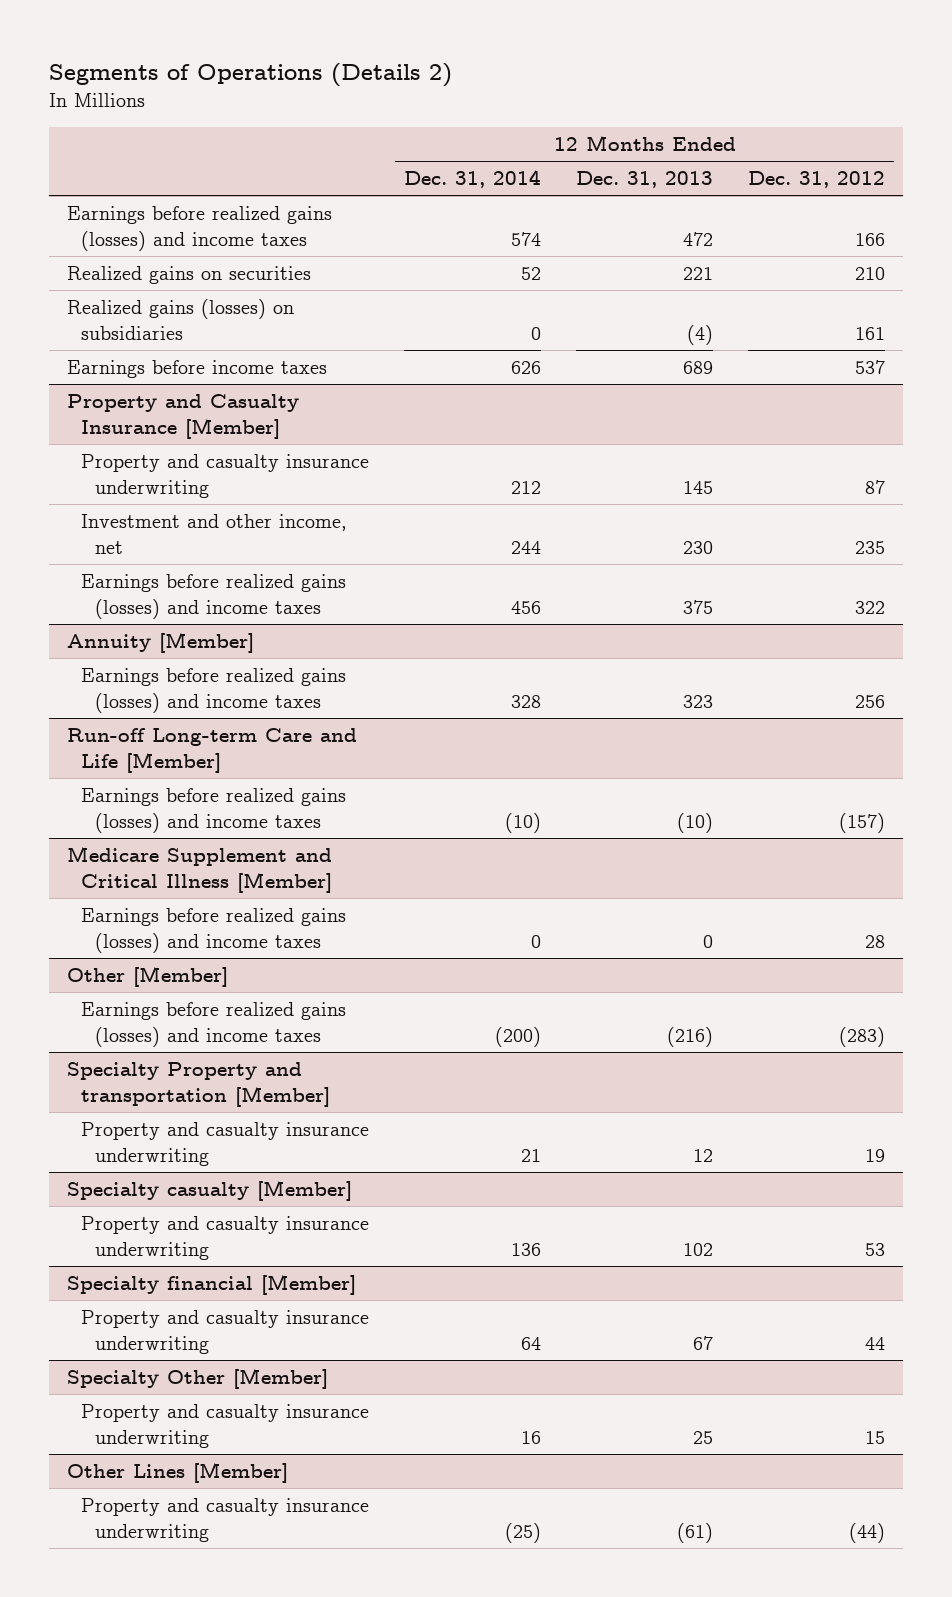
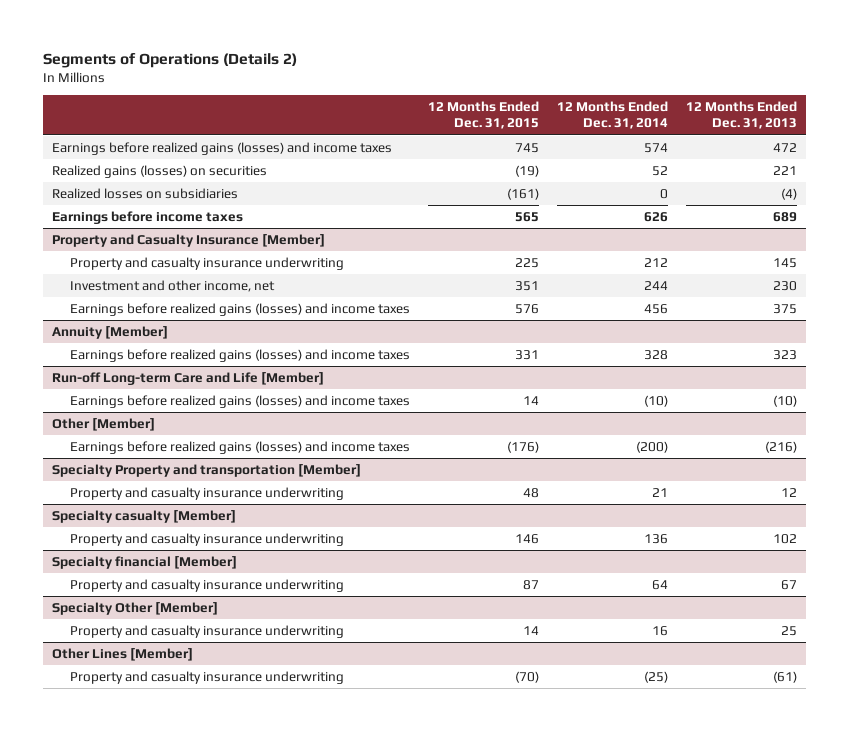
[748,171,886,189] Dec. 31, 2012 -> none
none -> [428,101,540,130] 12 Months Ended Dec. 31, 2015
[66,266,311,285] Realized gains on securities -> [52,164,268,178] Realized gains (losses) on securities
[66,299,294,340] Realized gains (losses) on subsidiaries -> [52,187,239,199] Realized losses on subsidiaries
[66,846,332,893] Medicare Supplement and Critical Illness [Member] -> none
[80,908,346,953] Earnings before realized gains (losses) and income taxes -> none

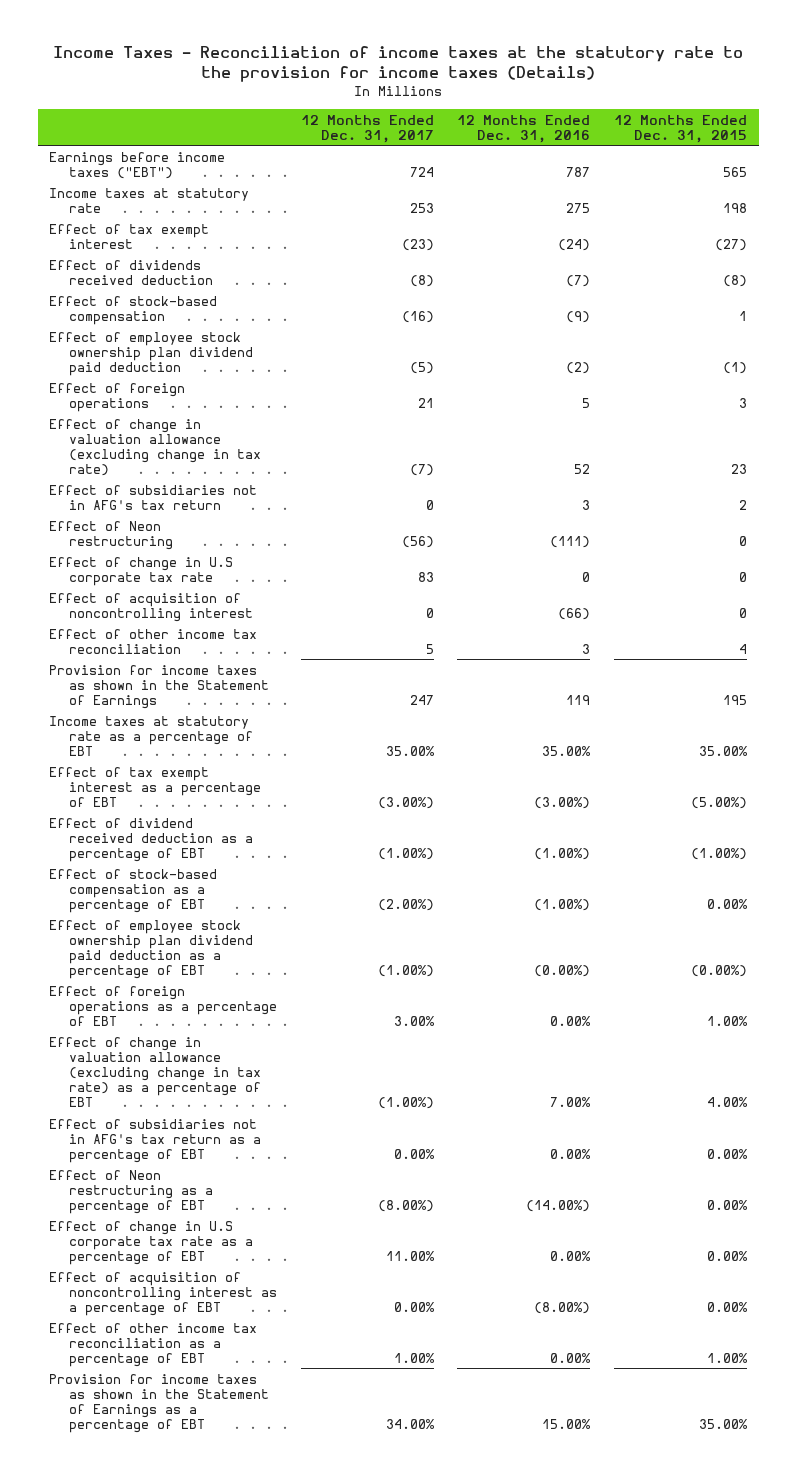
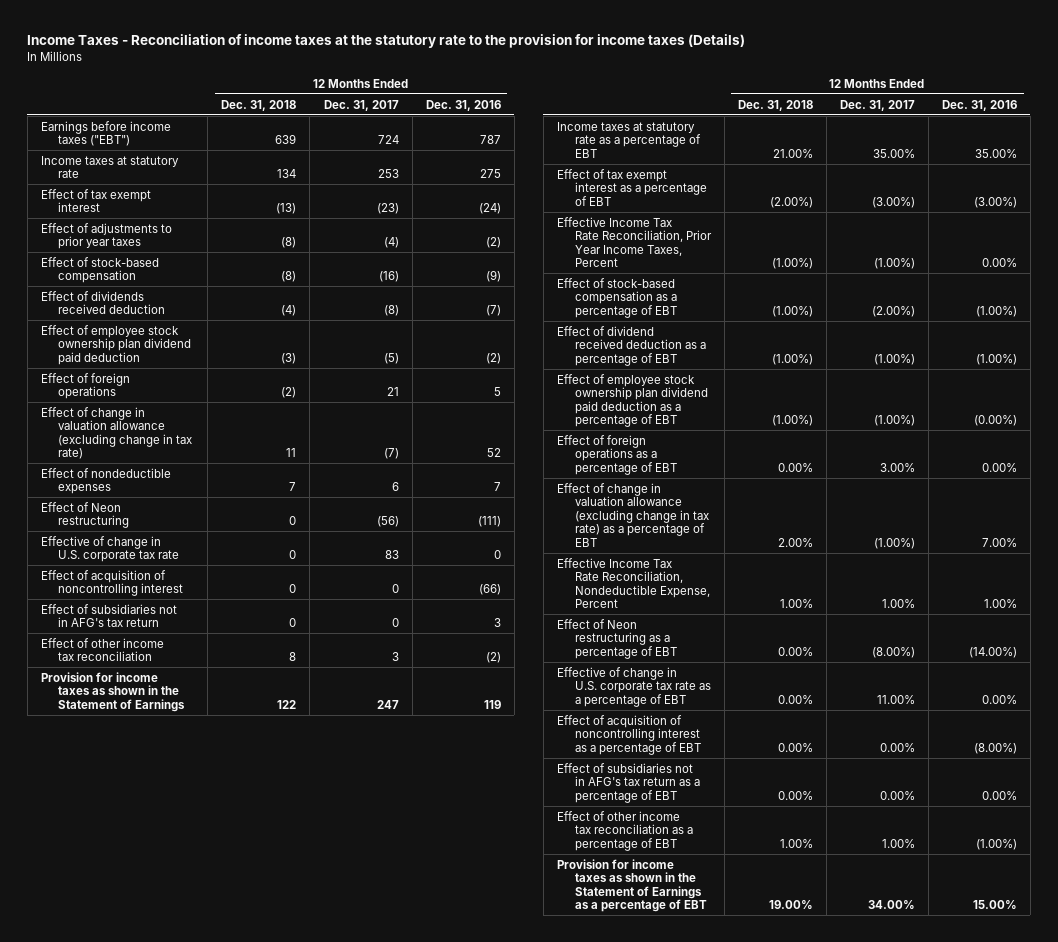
[614,114,748,143] 12 Months Ended Dec. 31, 2015 -> none
none -> [221,99,297,111] Dec. 31, 2018
none -> [40,222,172,250] Effect of adjustments to prior year taxes
[49,259,214,285] Effect of dividends received deduction -> [40,290,166,315] Effect of dividends received deduction
none -> [40,467,171,495] Effect of nondeductible expenses
[49,556,234,586] Effect of change in U.S corporate tax rate -> [40,535,180,563] Effective of change in U.S. corporate tax rate
[49,484,258,510] Effect of subsidiaries not in AFG's tax return -> [40,603,177,628] Effect of subsidiaries not in AFG's tax return
[425,643,434,654] 5 -> [391,652,399,662] 3
[582,643,591,654] 3 -> [485,652,501,664] (2)
none -> [556,216,712,268] Effective Income Tax Rate Reconciliation, Prior Year Income Taxes, Percent
[49,817,254,862] Effect of dividend received deduction as a percentage of EBT -> [556,325,706,366] Effect of dividend received deduction as a percentage of EBT
none -> [556,557,710,609] Effective Income Tax Rate Reconciliation, Nondeductible Expense, Percent
[49,1220,254,1265] Effect of change in U.S corporate tax rate as a percentage of EBT -> [556,666,711,707] Effective of change in U.S. corporate tax rate as a percentage of EBT
[49,1118,262,1163] Effect of subsidiaries not in AFG's tax return as a percentage of EBT -> [556,762,700,803] Effect of subsidiaries not in AFG's tax return as a percentage of EBT
[550,1352,592,1363] 0.00% -> [975,838,1017,850] (1.00%)

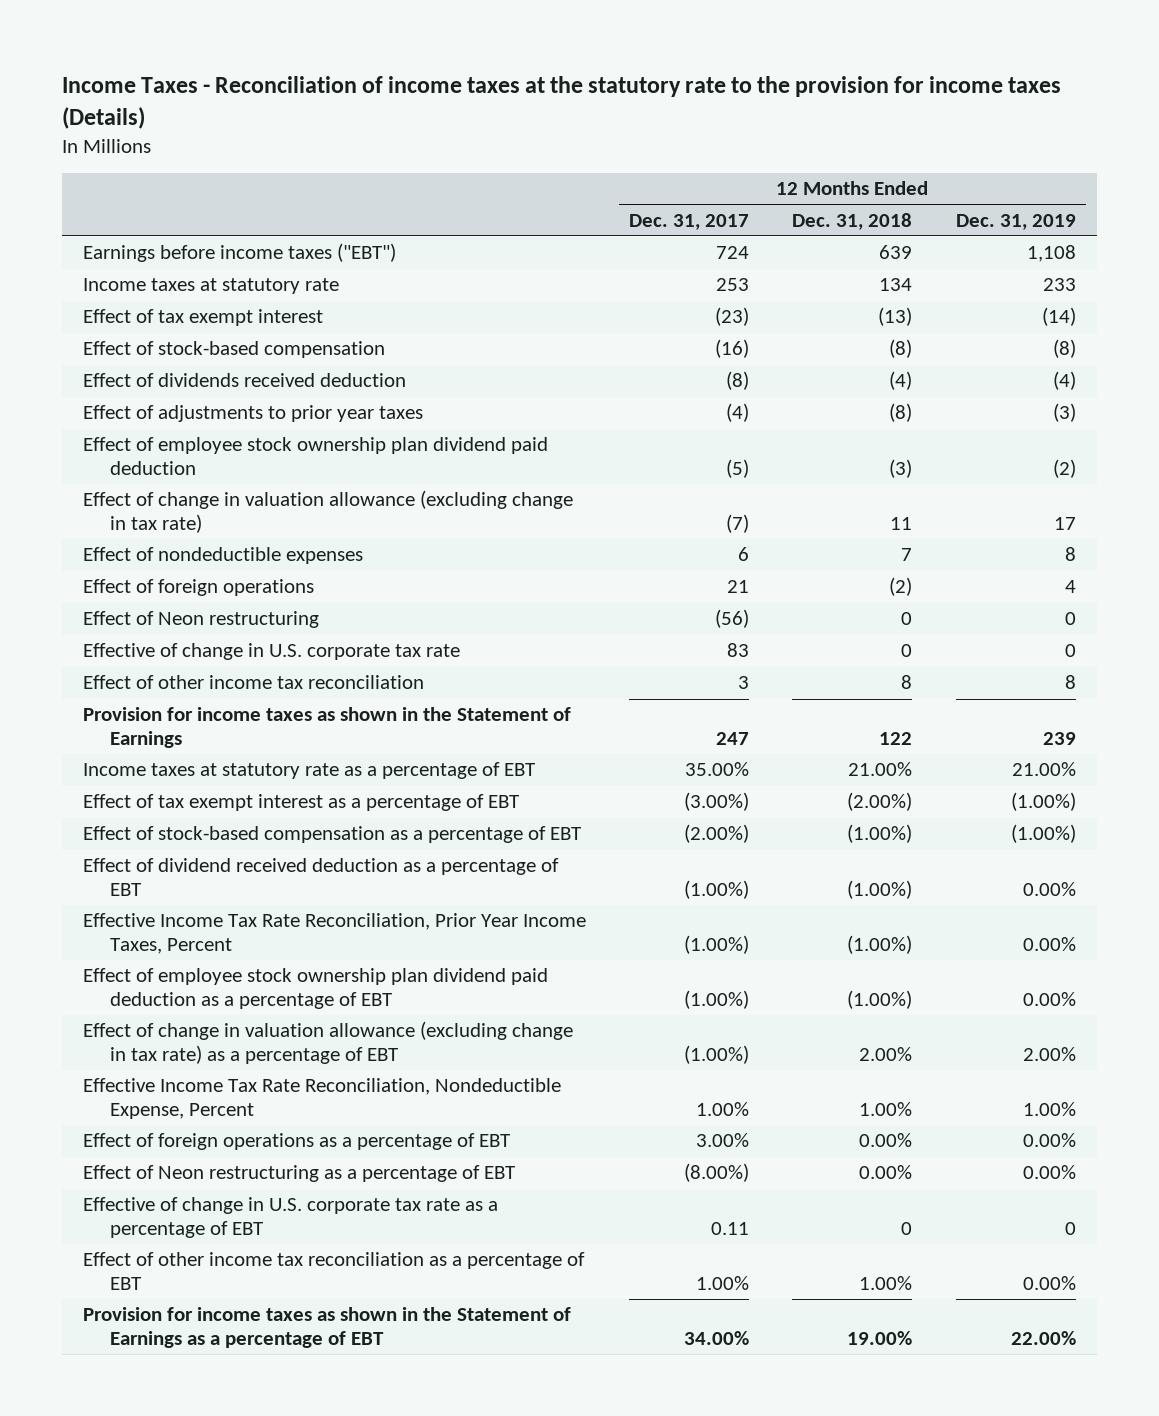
[425,99,501,111] Dec. 31, 2016 -> none
none -> [955,213,1076,230] Dec. 31, 2019
[40,222,172,250] Effect of adjustments to prior year taxes -> [83,405,424,423] Effect of adjustments to prior year taxes
[40,372,130,400] Effect of foreign operations -> [83,579,315,597] Effect of foreign operations
[40,569,184,597] Effect of acquisition of noncontrolling interest -> none
[40,603,177,628] Effect of subsidiaries not in AFG's tax return -> none
[556,216,712,268] Effective Income Tax Rate Reconciliation, Prior Year Income Taxes, Percent -> [83,913,587,955] Effective Income Tax Rate Reconciliation, Prior Year Income Taxes, Percent
[556,434,677,475] Effect of foreign operations as a percentage of EBT -> [83,1133,511,1151] Effect of foreign operations as a percentage of EBT
[556,714,701,755] Effect of acquisition of noncontrolling interest as a percentage of EBT -> none
[556,762,700,803] Effect of subsidiaries not in AFG's tax return as a percentage of EBT -> none
[777,694,813,704] 0.00% -> [901,1222,913,1236] 0
[876,694,915,704] 11.00% -> [711,1222,750,1236] 0.11

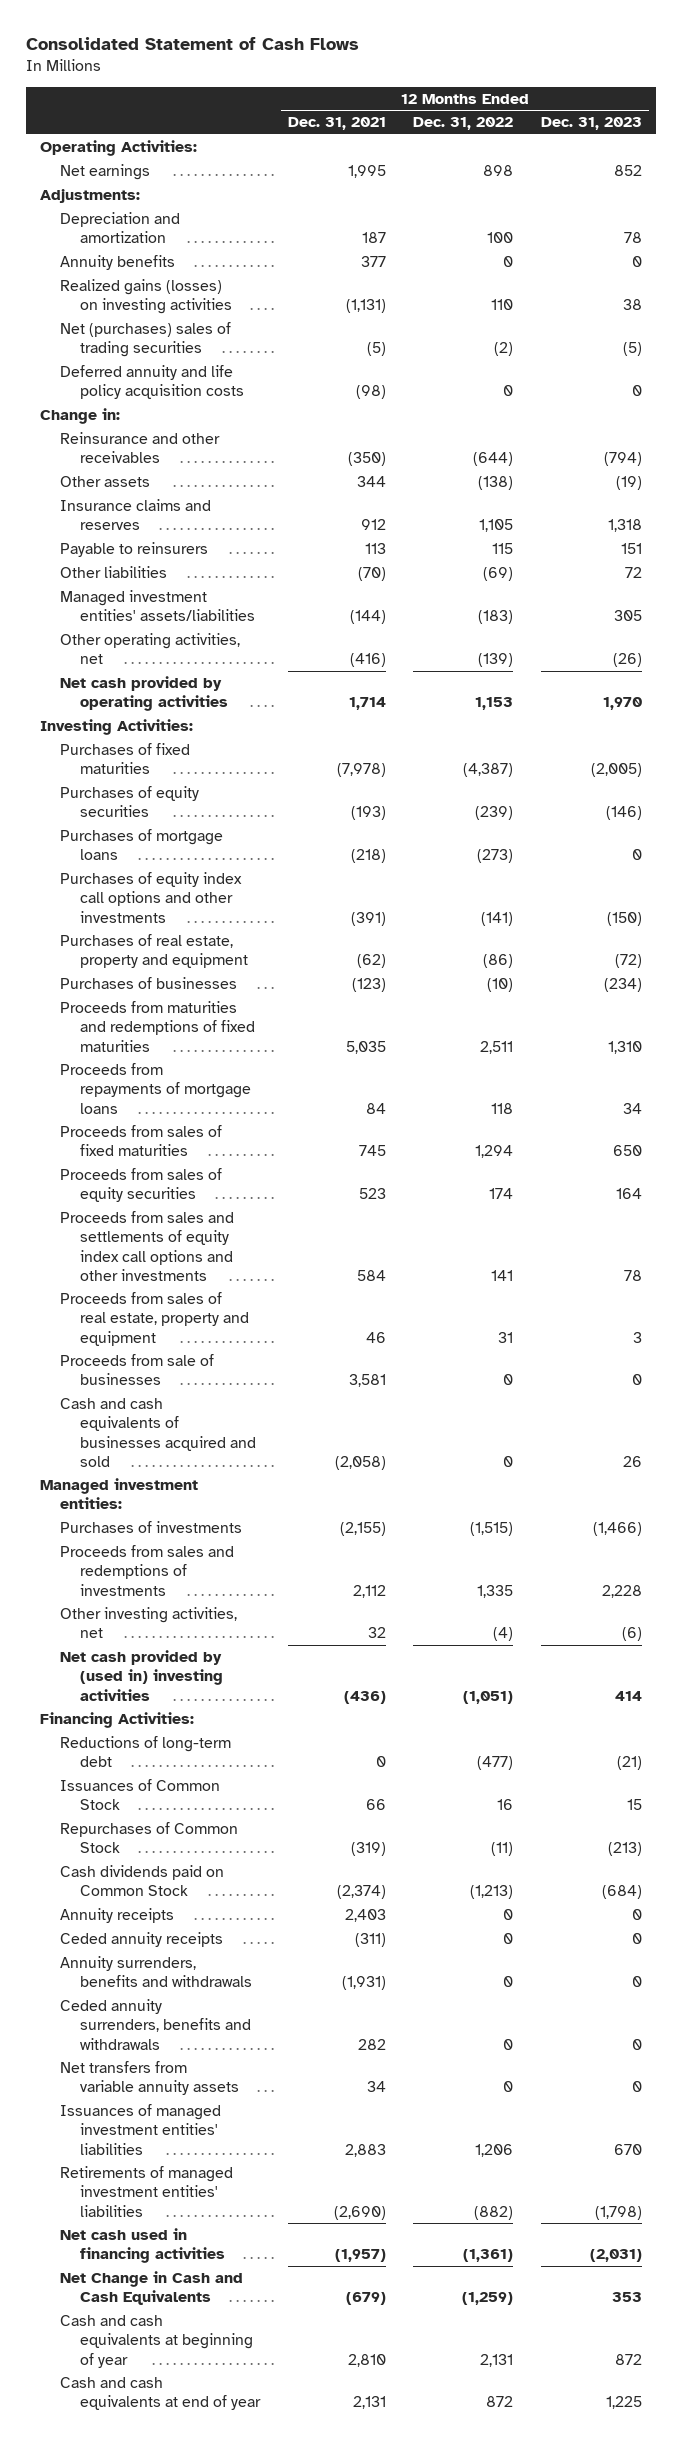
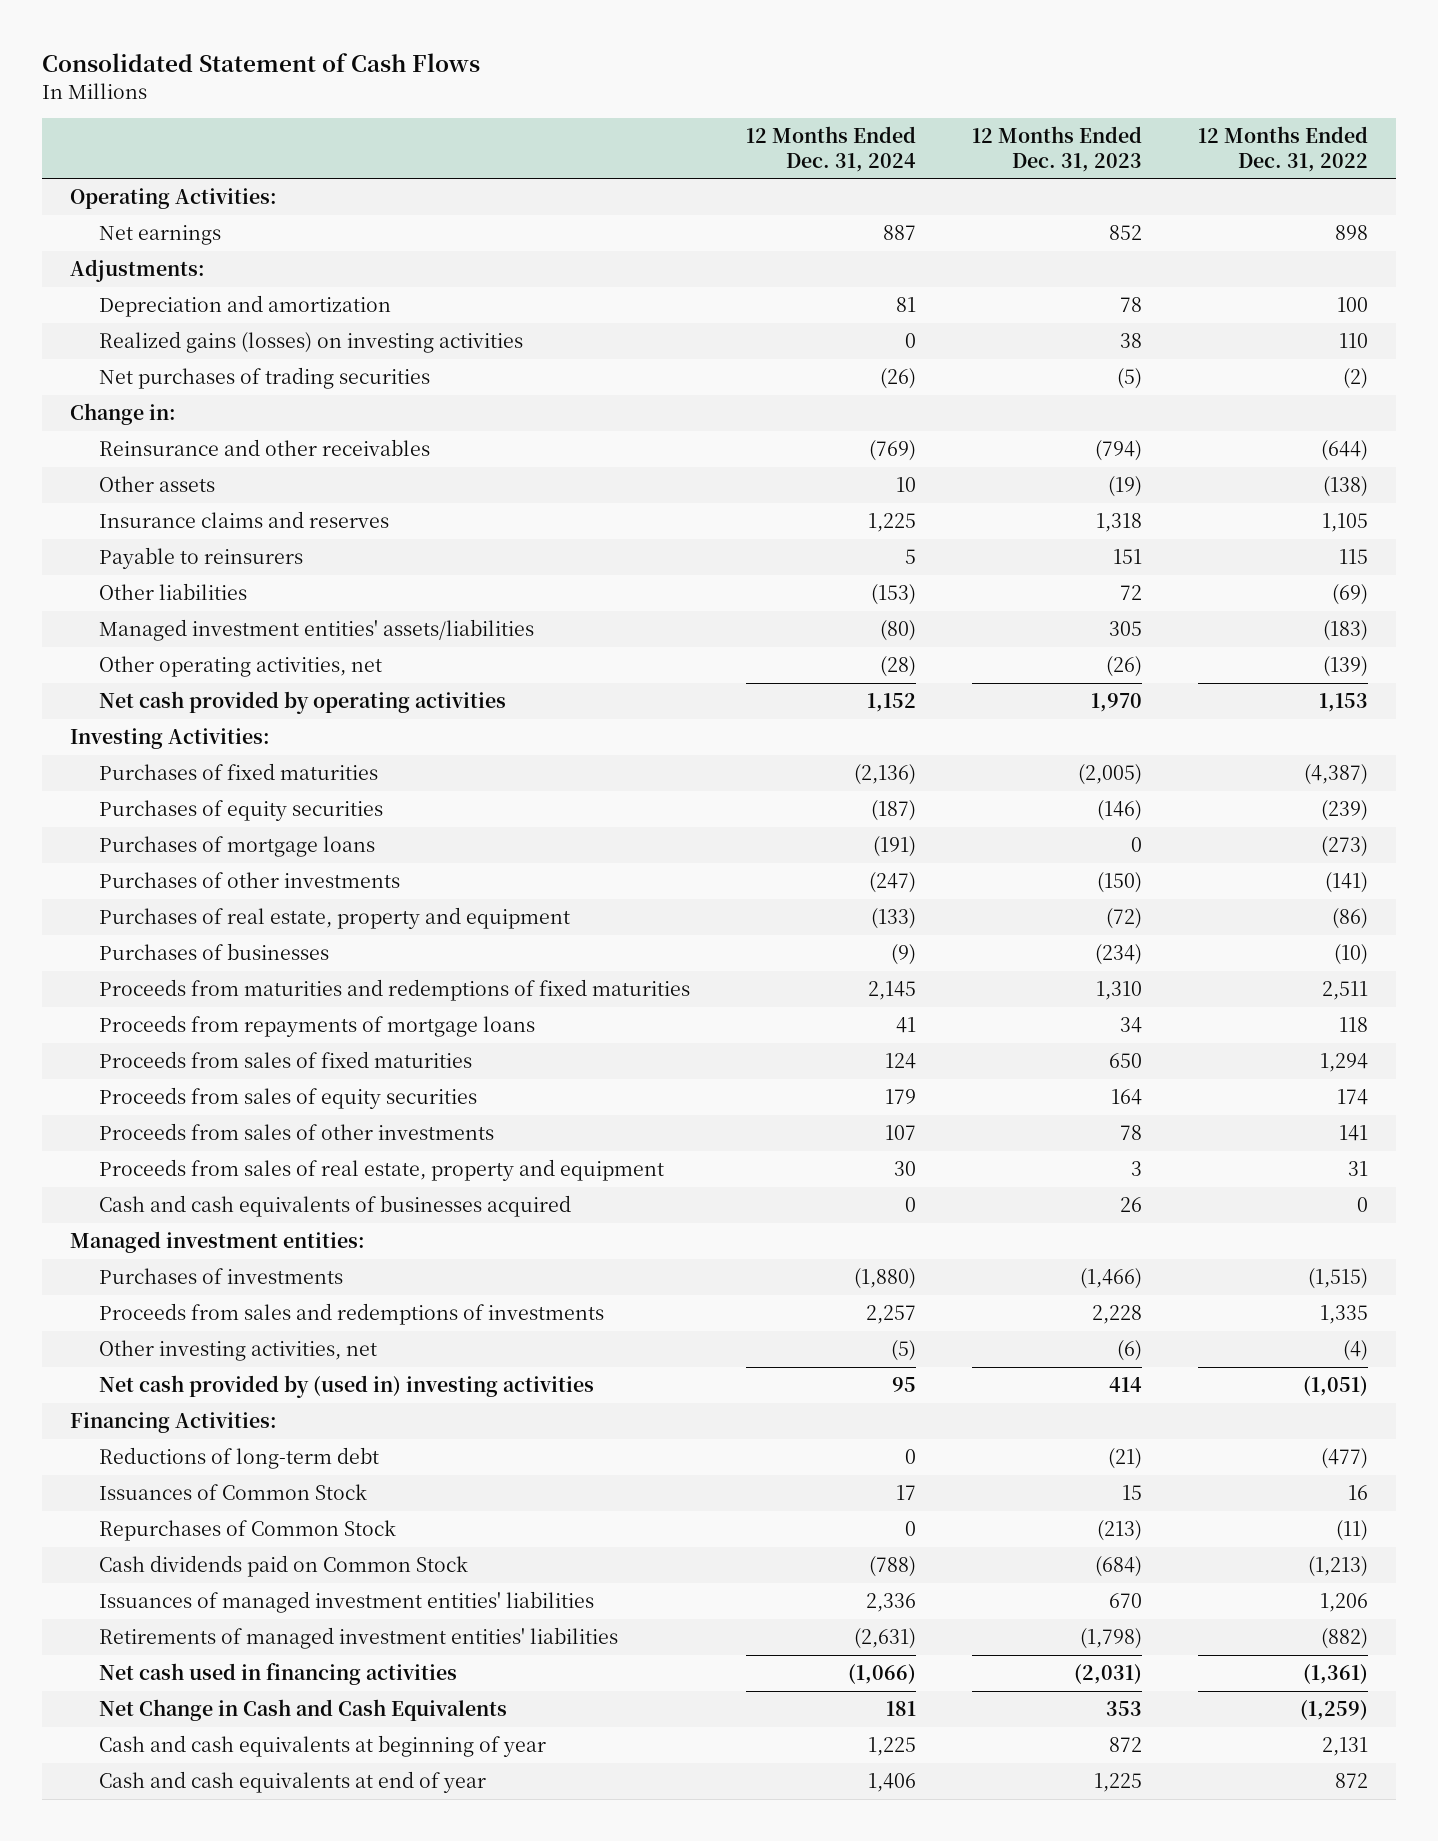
[287,117,386,131] Dec. 31, 2021 -> none
none -> [745,126,916,172] 12 Months Ended Dec. 31, 2024
[60,255,176,271] Annuity benefits -> none
[60,365,245,400] Deferred annuity and life policy acquisition costs -> none
[60,322,232,358] Net (purchases) sales of trading securities -> [98,367,430,390] Net purchases of trading securities
[60,872,243,923] Purchases of equity index call options and other investments -> [98,872,400,889] Purchases of other investments
[60,1211,235,1281] Proceeds from sales and settlements of equity index call options and other investments -> [98,1123,494,1141] Proceeds from sales of other investments
[60,1354,215,1386] Proceeds from sale of businesses -> none
[60,1398,257,1467] Cash and cash equivalents of businesses acquired and sold -> [98,1195,571,1218] Cash and cash equivalents of businesses acquired
[60,1908,175,1924] Annuity receipts -> none
[60,1932,224,1948] Ceded annuity receipts -> none
[60,1956,253,1988] Annuity surrenders, benefits and withdrawals -> none
[60,1999,252,2050] Ceded annuity surrenders, benefits and withdrawals -> none
[60,2061,240,2096] Net transfers from variable annuity assets -> none

